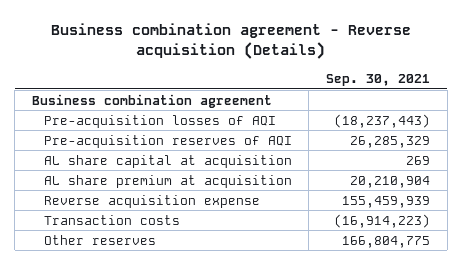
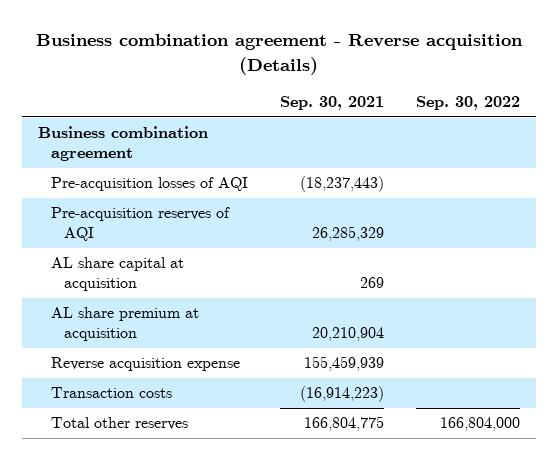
none -> [416,96,521,111] Sep. 30, 2022
[43,234,156,245] Other reserves -> [50,417,188,431] Total other reserves

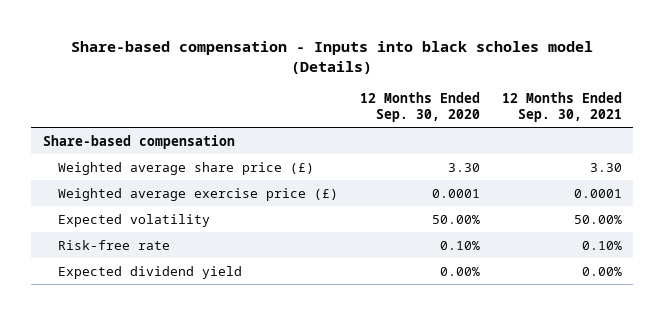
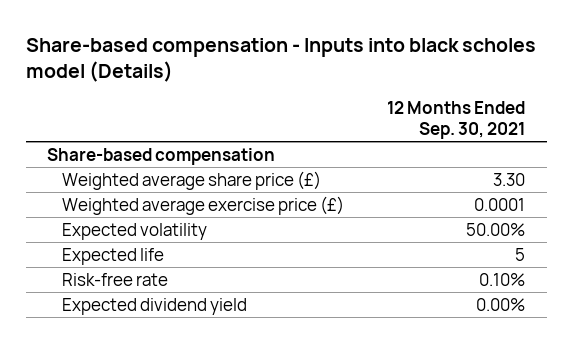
[360,91,481,123] 12 Months Ended Sep. 30, 2020 -> none
none -> [61,247,164,265] Expected life

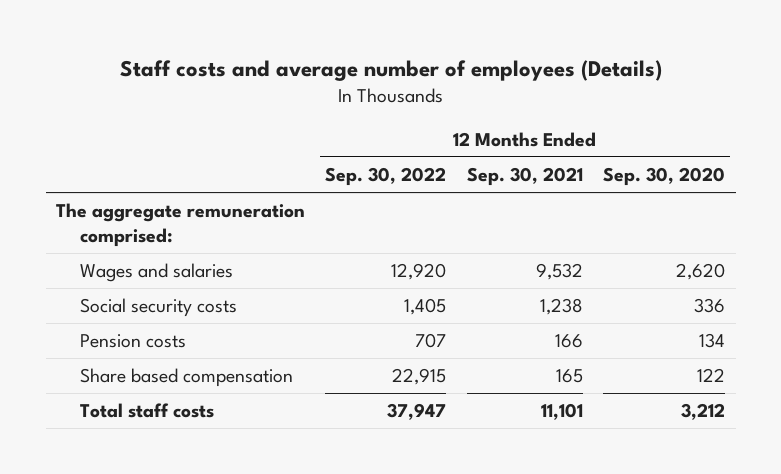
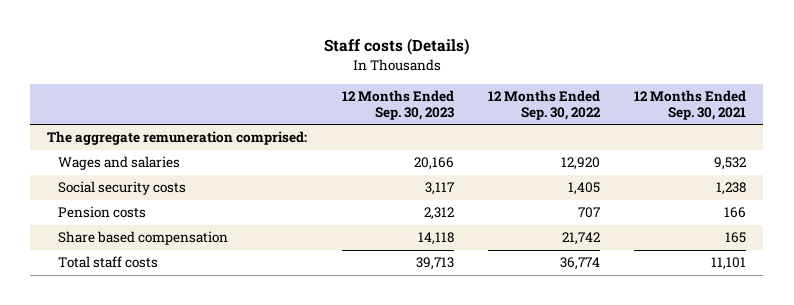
[119,59,662,81] Staff costs and average number of employees (Details) -> [323,38,469,56] Staff costs (Details)
[603,166,726,186] Sep. 30, 2020 -> none
none -> [341,89,454,120] 12 Months Ended Sep. 30, 2023
[392,368,447,386] 22,915 -> [561,232,600,246] 21,742
[387,403,447,421] 37,947 -> [559,257,600,271] 36,774

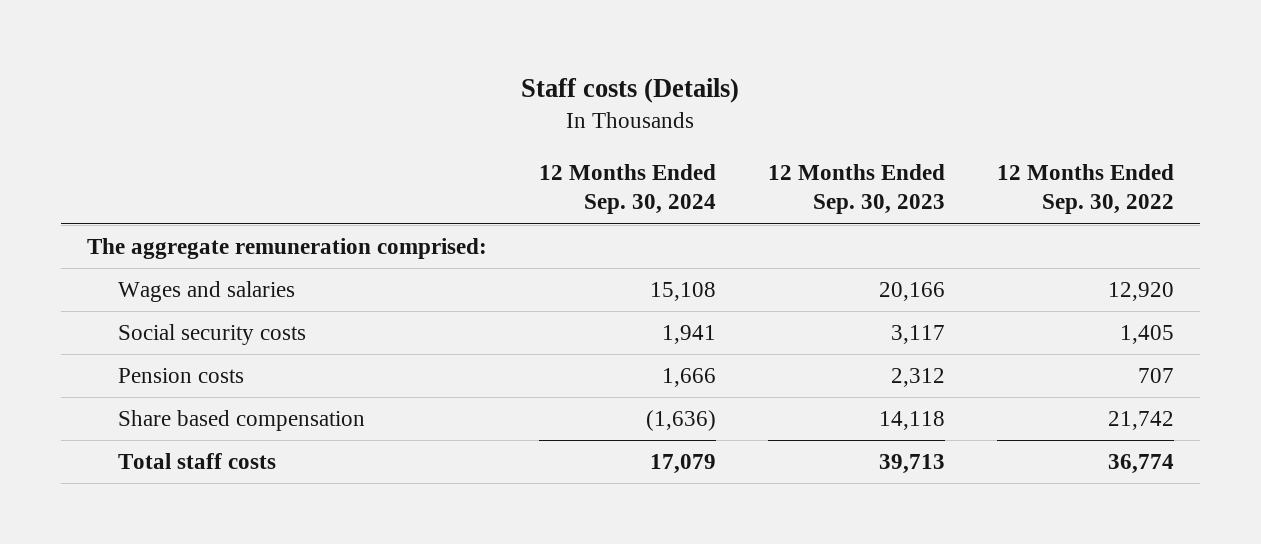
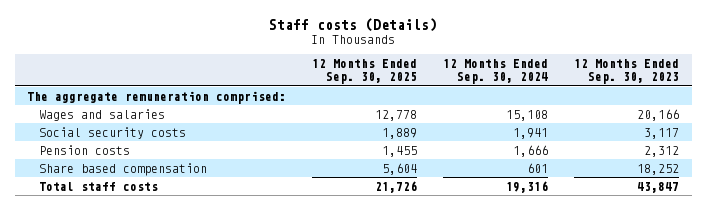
[996,163,1174,215] 12 Months Ended Sep. 30, 2022 -> none
none -> [312,58,418,85] 12 Months Ended Sep. 30, 2025
[645,410,716,432] (1,636) -> [527,162,549,173] 601
[878,411,945,431] 14,118 -> [636,163,679,175] 18,252
[649,454,716,475] 17,079 -> [506,180,549,193] 19,316
[878,454,945,475] 39,713 -> [636,181,679,193] 43,847

